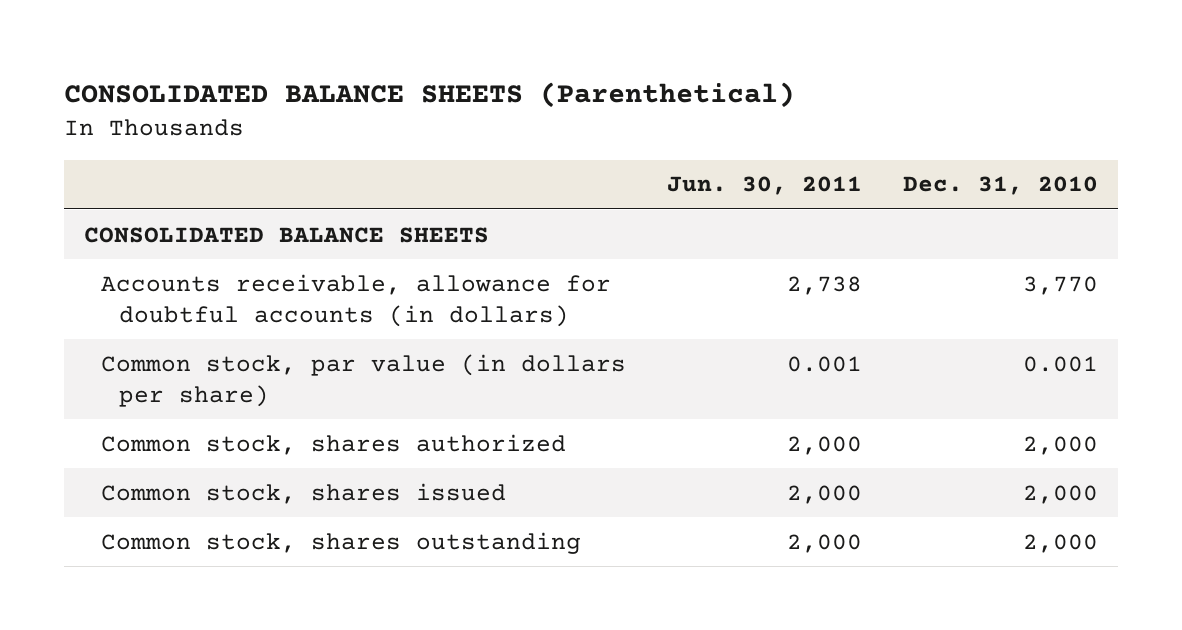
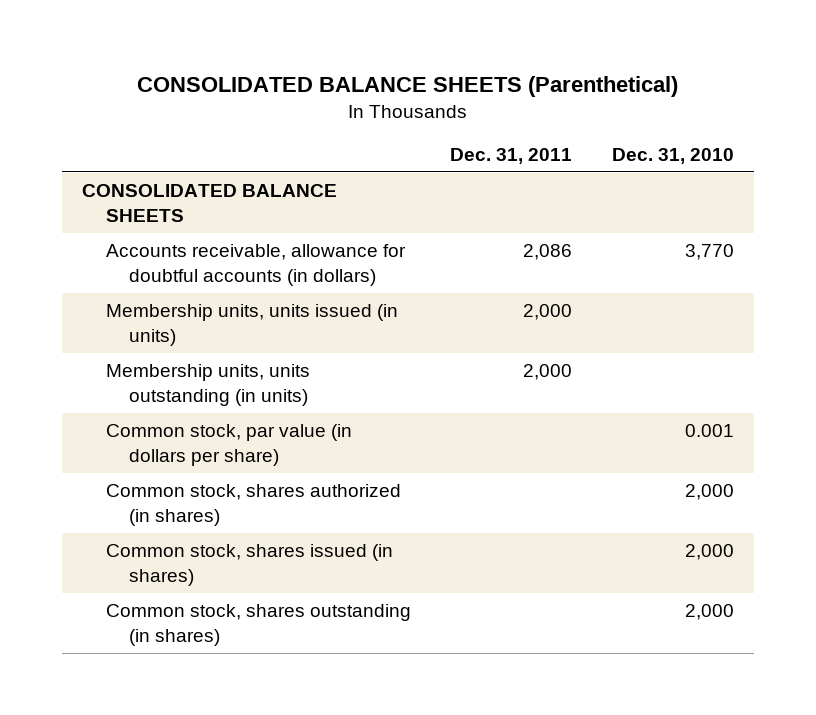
[667,176,863,196] Jun. 30, 2011 -> none
none -> [450,147,573,164] Dec. 31, 2011
none -> [105,304,398,346] Membership units, units issued (in units)
none -> [105,364,310,406] Membership units, units outstanding (in units)
[101,433,567,455] Common stock, shares authorized -> [105,484,401,526] Common stock, shares authorized (in shares)
[101,482,507,504] Common stock, shares issued -> [105,544,393,586] Common stock, shares issued (in shares)
[101,531,582,554] Common stock, shares outstanding -> [105,604,411,646] Common stock, shares outstanding (in shares)

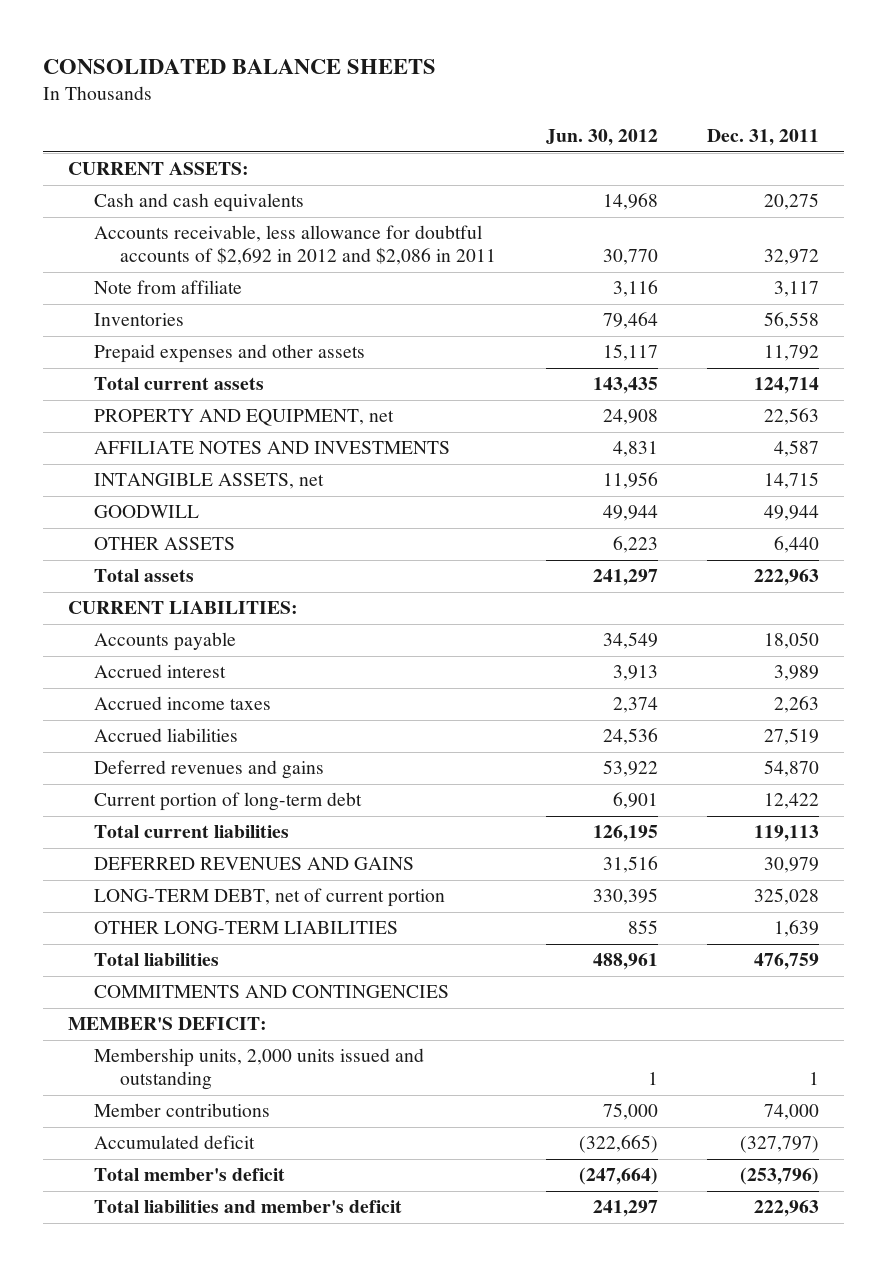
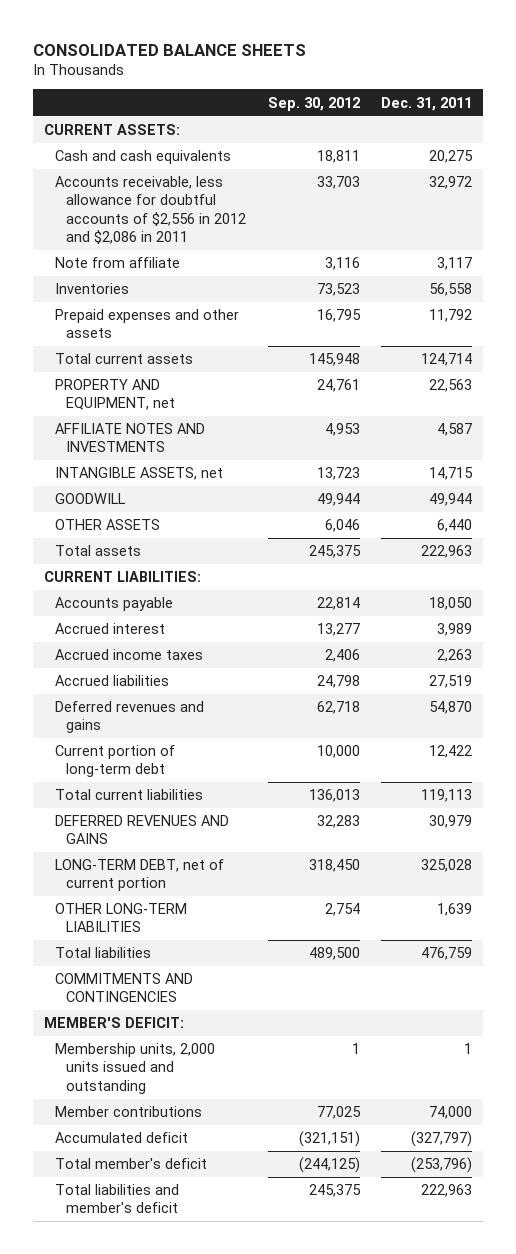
[545,129,658,147] Jun. 30, 2012 -> none
none -> [267,96,360,111] Sep. 30, 2012
[93,225,496,266] Accounts receivable, less allowance for doubtful accounts of $2,692 in 2012 and $2,086 in 2011 -> [55,176,247,244] Accounts receivable, less allowance for doubtful accounts of $2,556 in 2012 and $2,086 in 2011

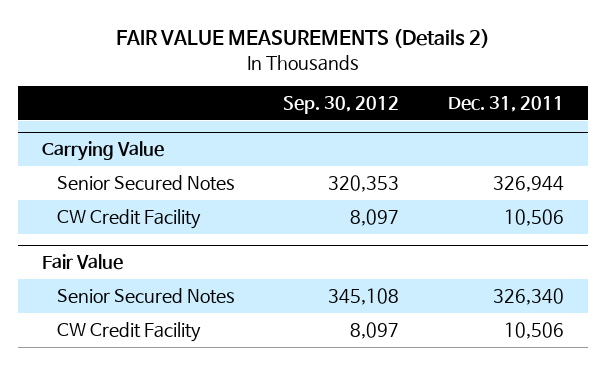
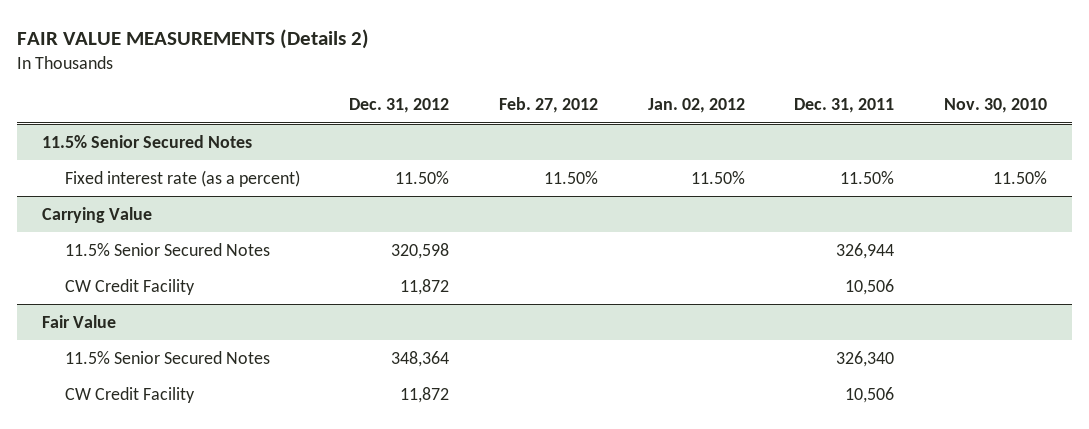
[283,96,400,115] Sep. 30, 2012 -> none
none -> [349,98,450,114] Dec. 31, 2012
none -> [499,97,599,114] Feb. 27, 2012
none -> [647,98,745,114] Jan. 02, 2012
none -> [943,98,1047,114] Nov. 30, 2010
none -> [41,134,252,148] 11.5% Senior Secured Notes
none -> [64,169,300,187] Fixed interest rate (as a percent)
[57,175,236,192] Senior Secured Notes -> [64,242,270,256] 11.5% Senior Secured Notes
[57,288,236,305] Senior Secured Notes -> [64,350,270,364] 11.5% Senior Secured Notes

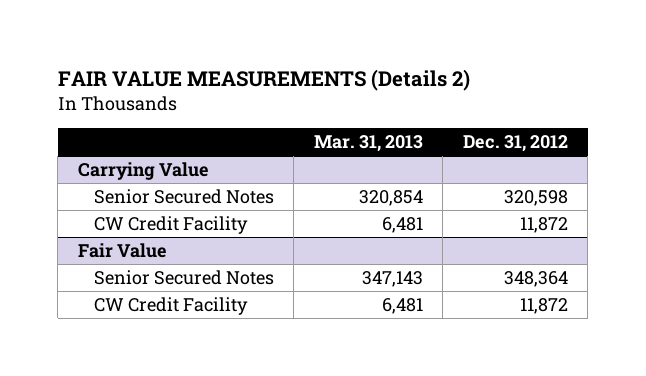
[499,97,599,114] Feb. 27, 2012 -> none
[647,98,745,114] Jan. 02, 2012 -> none
[794,98,895,114] Dec. 31, 2011 -> none
[943,98,1047,114] Nov. 30, 2010 -> none
none -> [313,135,423,153] Mar. 31, 2013
[41,134,252,148] 11.5% Senior Secured Notes -> none
[64,169,300,187] Fixed interest rate (as a percent) -> none
[64,242,270,256] 11.5% Senior Secured Notes -> [93,189,274,205] Senior Secured Notes
[64,350,270,364] 11.5% Senior Secured Notes -> [93,270,274,286] Senior Secured Notes

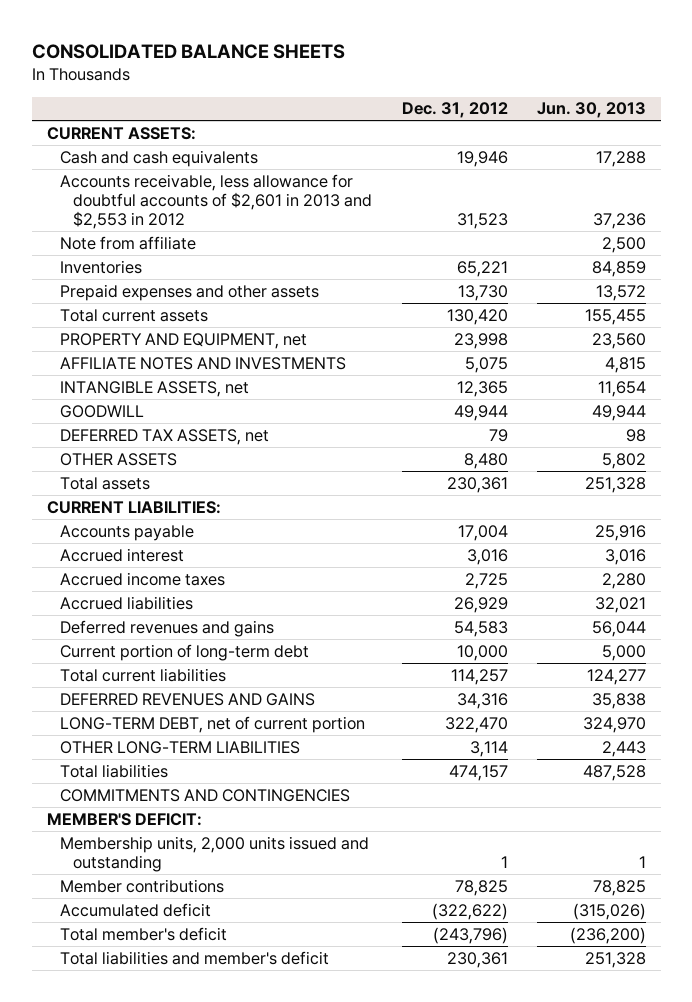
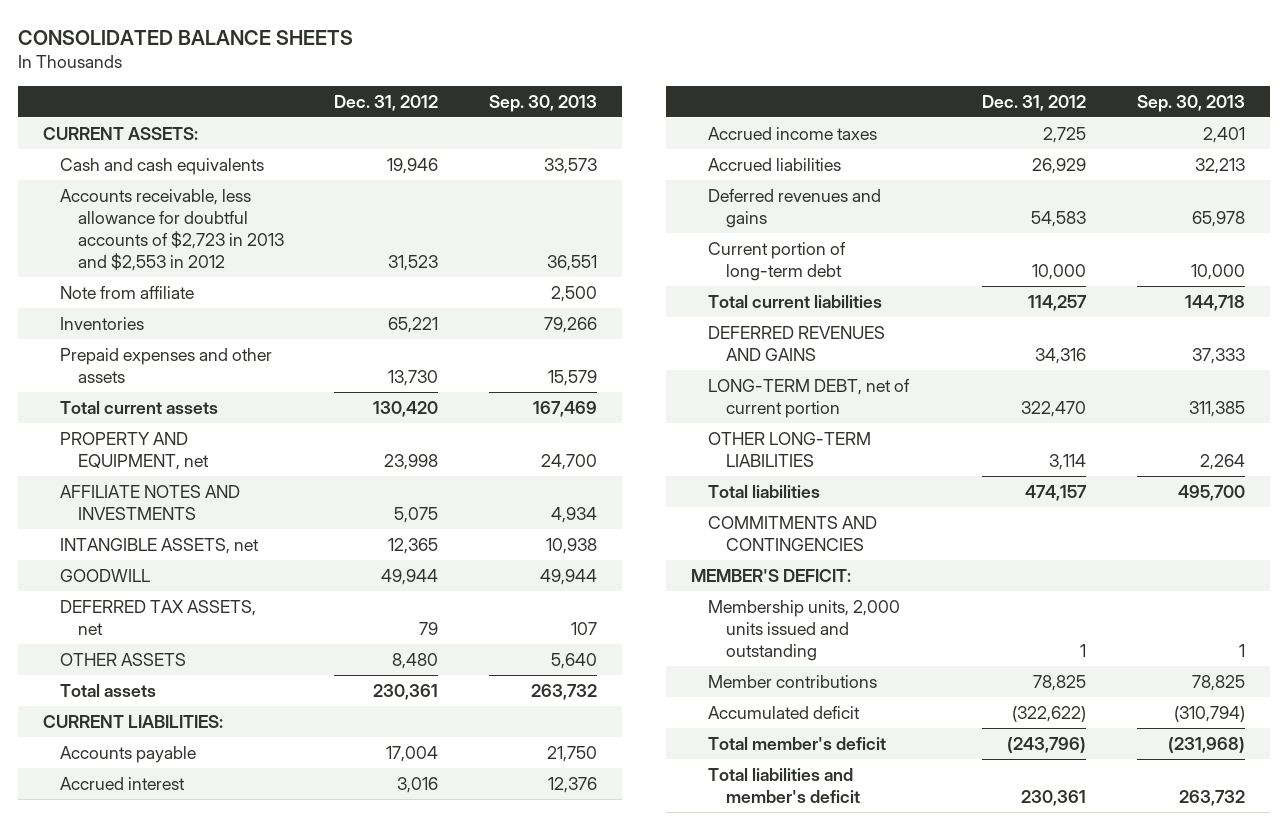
[536,102,646,119] Jun. 30, 2013 -> none
none -> [489,94,598,112] Sep. 30, 2013
[59,173,373,230] Accounts receivable, less allowance for doubtful accounts of $2,601 in 2013 and $2,553 in 2012 -> [60,188,284,272] Accounts receivable, less allowance for doubtful accounts of $2,723 in 2013 and $2,553 in 2012

